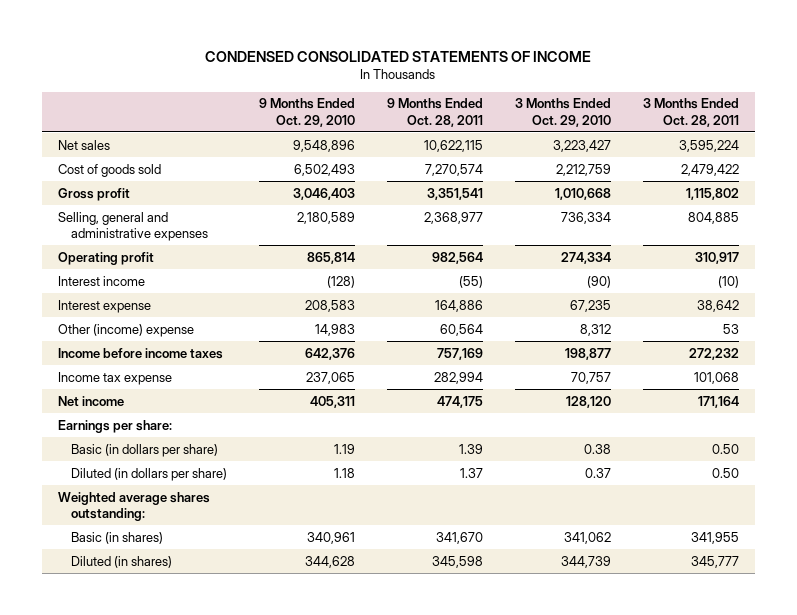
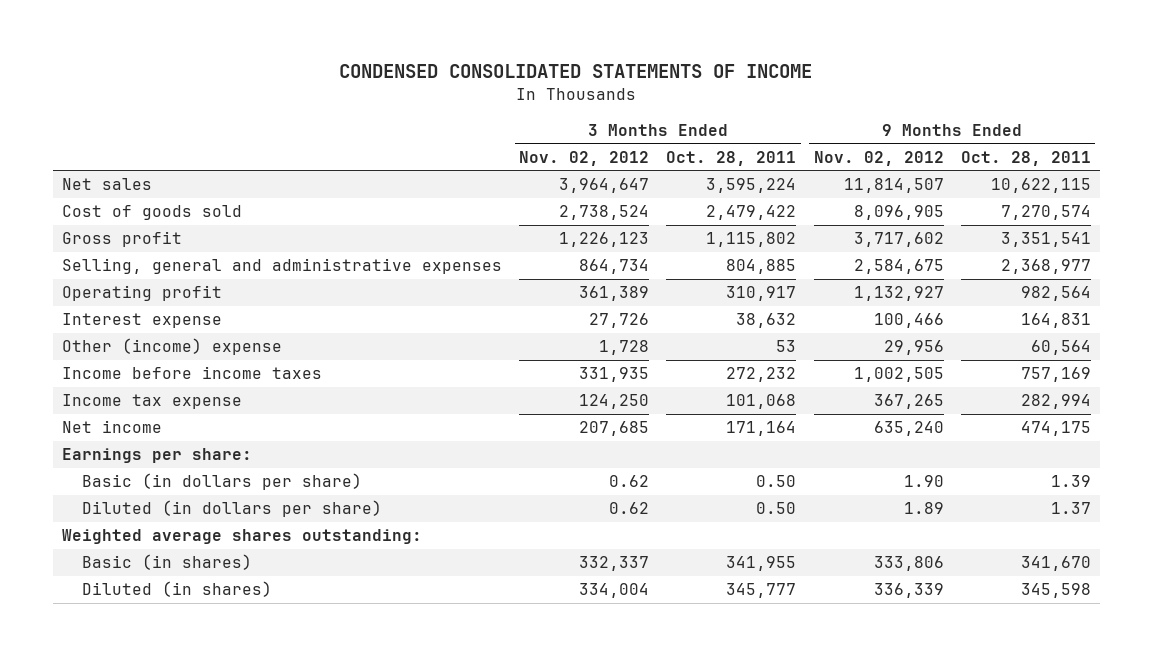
[258,98,355,127] 9 Months Ended Oct. 29, 2010 -> none
[514,98,611,127] 3 Months Ended Oct. 29, 2010 -> none
none -> [519,150,650,166] Nov. 02, 2012
none -> [813,150,944,166] Nov. 02, 2012
[57,275,145,286] Interest income -> none
[434,299,483,312] 164,886 -> [1020,313,1091,329] 164,831
[696,299,739,312] 38,642 -> [736,313,797,329] 38,632

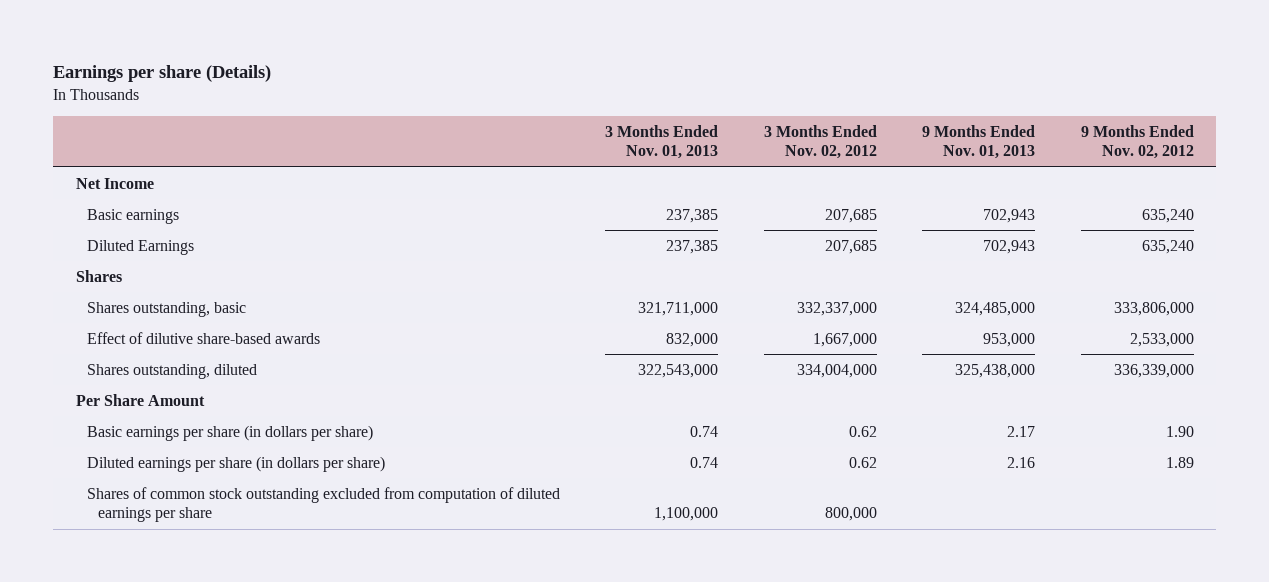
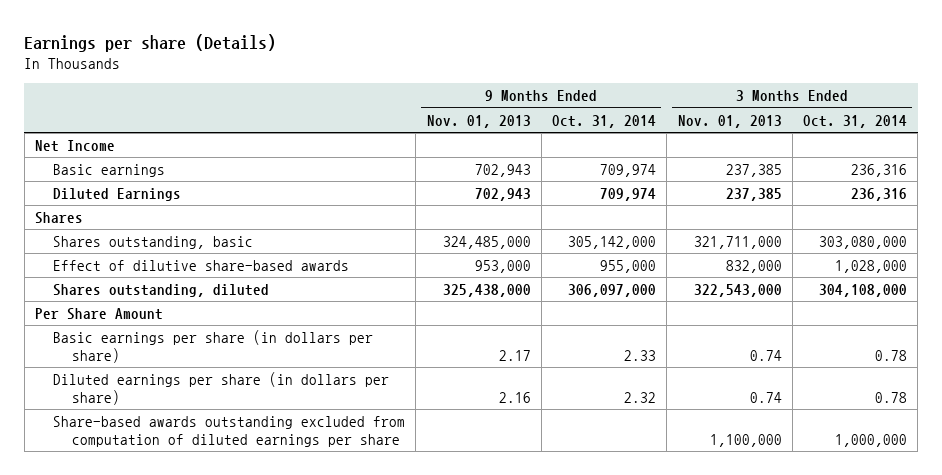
[763,124,877,160] 3 Months Ended Nov. 02, 2012 -> none
[1080,124,1194,160] 9 Months Ended Nov. 02, 2012 -> none
none -> [552,114,657,128] Oct. 31, 2014
none -> [802,114,907,128] Oct. 31, 2014
[87,486,561,523] Shares of common stock outstanding excluded from computation of diluted earnings per share -> [53,416,406,447] Share-based awards outstanding excluded from computation of diluted earnings per share

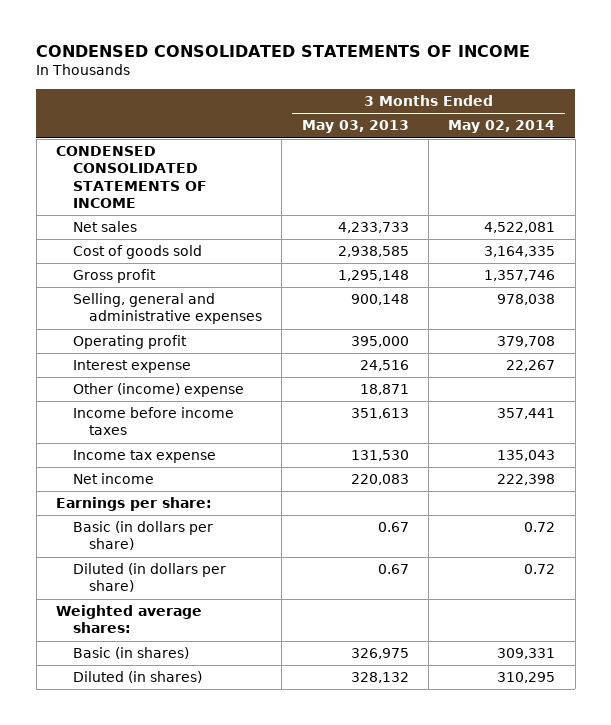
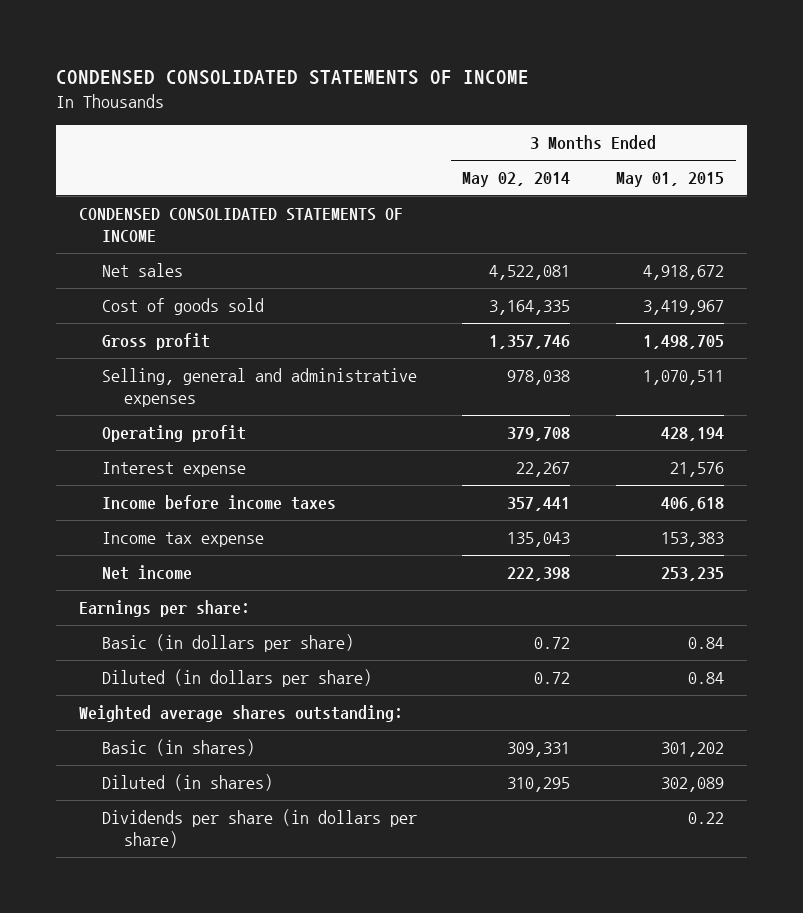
[301,120,409,134] May 03, 2013 -> none
none -> [616,172,725,188] May 01, 2015
[72,383,244,398] Other (income) expense -> none
[55,605,202,634] Weighted average shares: -> [78,705,403,723] Weighted average shares outstanding:
none -> [101,809,417,848] Dividends per share (in dollars per share)

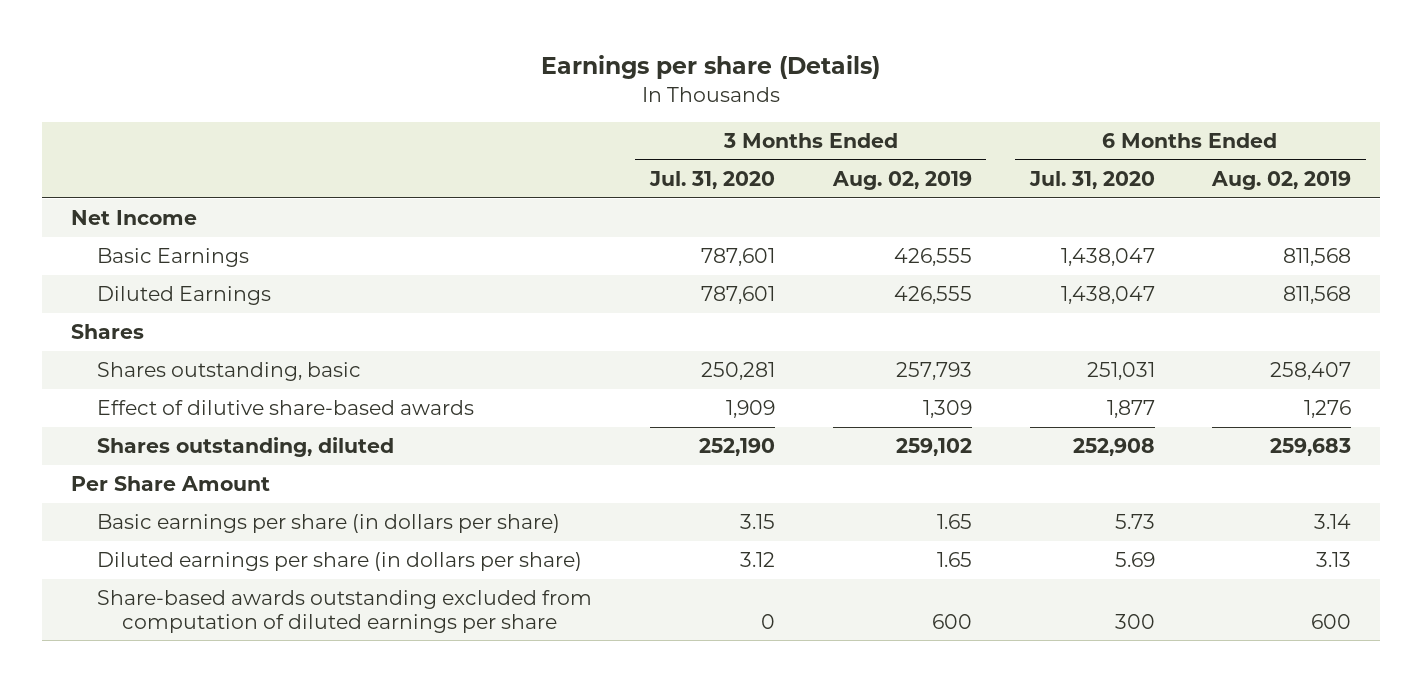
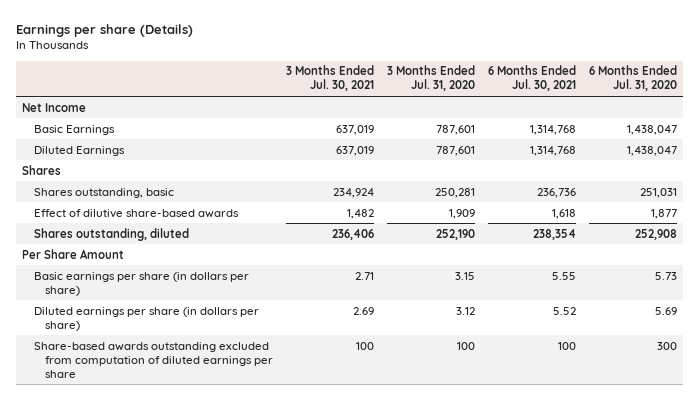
[831,170,972,190] Aug. 02, 2019 -> none
[1211,170,1352,190] Aug. 02, 2019 -> none
none -> [286,65,375,92] 3 Months Ended Jul. 30, 2021
none -> [487,65,576,92] 6 Months Ended Jul. 30, 2021
[760,613,775,629] 0 -> [456,341,475,350] 100

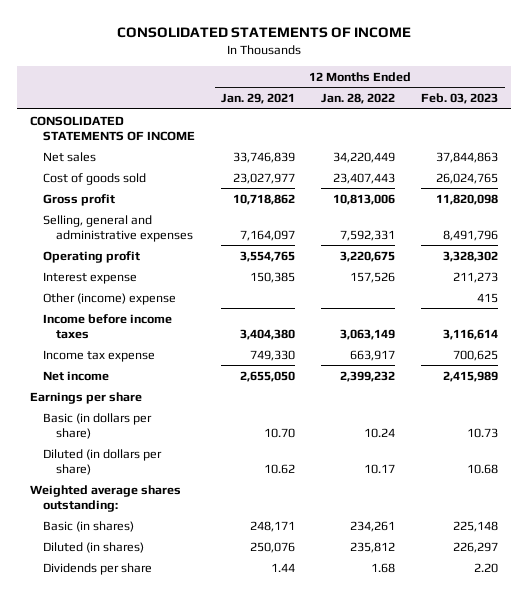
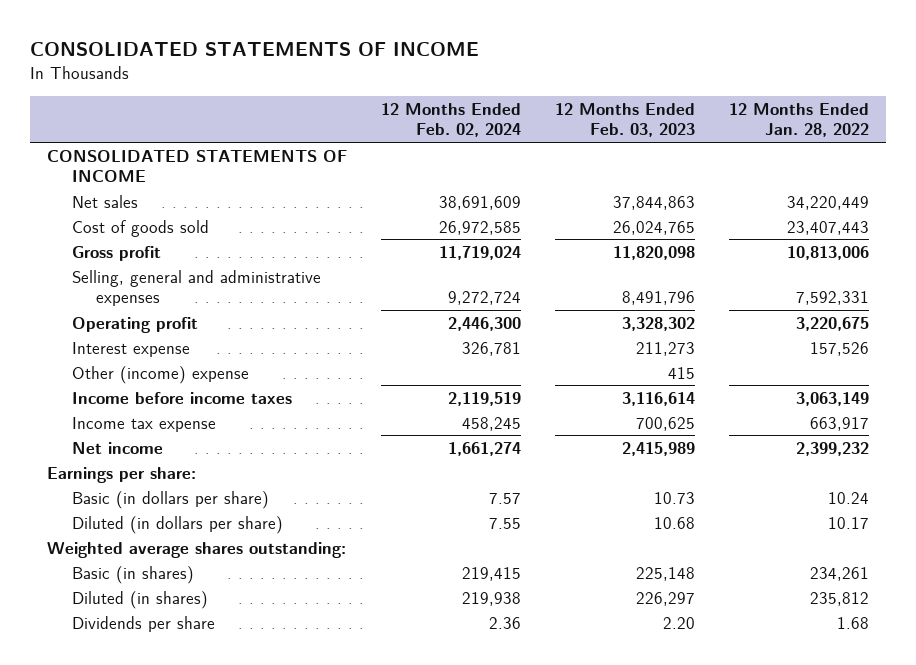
[221,93,296,105] Jan. 29, 2021 -> none
none -> [380,102,521,138] 12 Months Ended Feb. 02, 2024
[30,391,143,404] Earnings per share -> [46,466,196,483] Earnings per share:

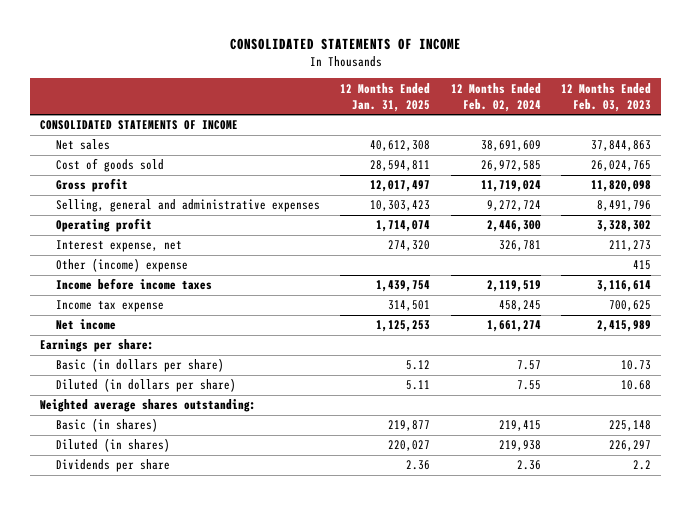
[728,102,869,138] 12 Months Ended Jan. 28, 2022 -> none
none -> [340,82,431,112] 12 Months Ended Jan. 31, 2025
[71,341,190,357] Interest expense -> [55,240,182,253] Interest expense, net
[662,616,695,629] 2.20 -> [633,460,652,471] 2.2

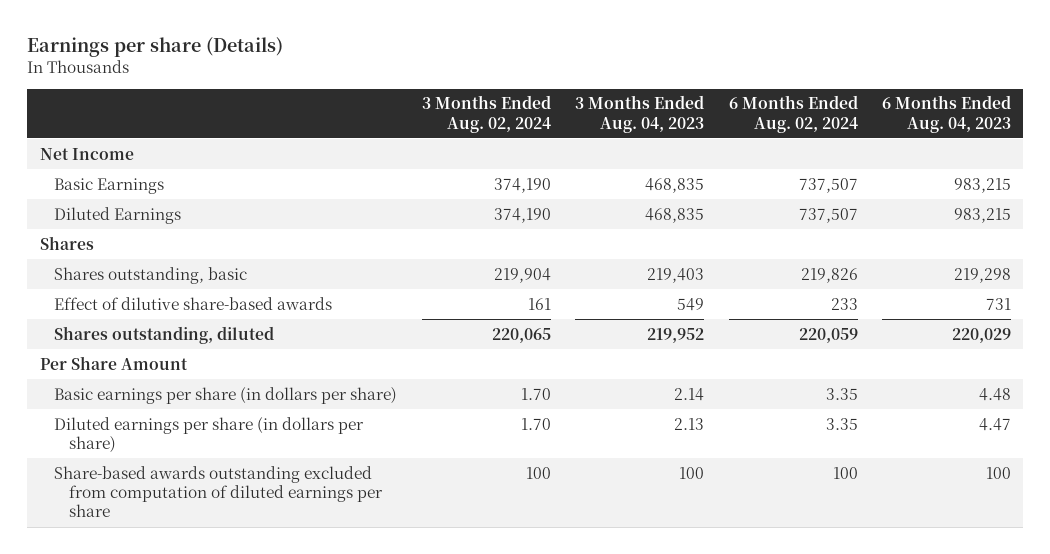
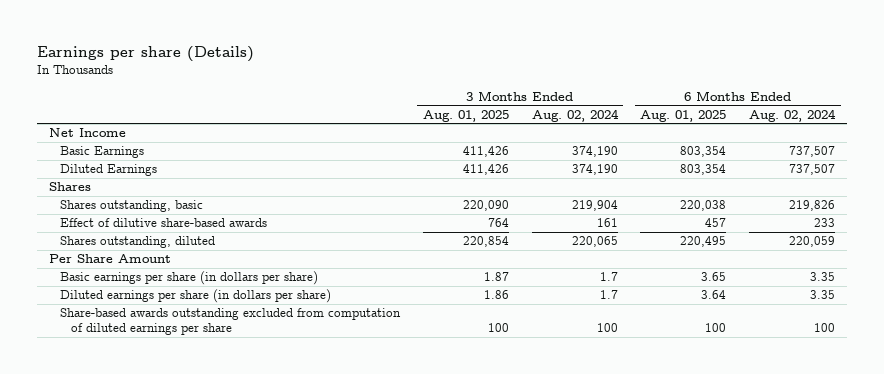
[575,95,705,133] 3 Months Ended Aug. 04, 2023 -> none
[881,95,1011,133] 6 Months Ended Aug. 04, 2023 -> none
none -> [422,109,509,122] Aug. 01, 2025
none -> [640,109,727,122] Aug. 01, 2025
[520,387,551,400] 1.70 -> [599,272,618,282] 1.7
[520,417,551,430] 1.70 -> [599,290,618,300] 1.7

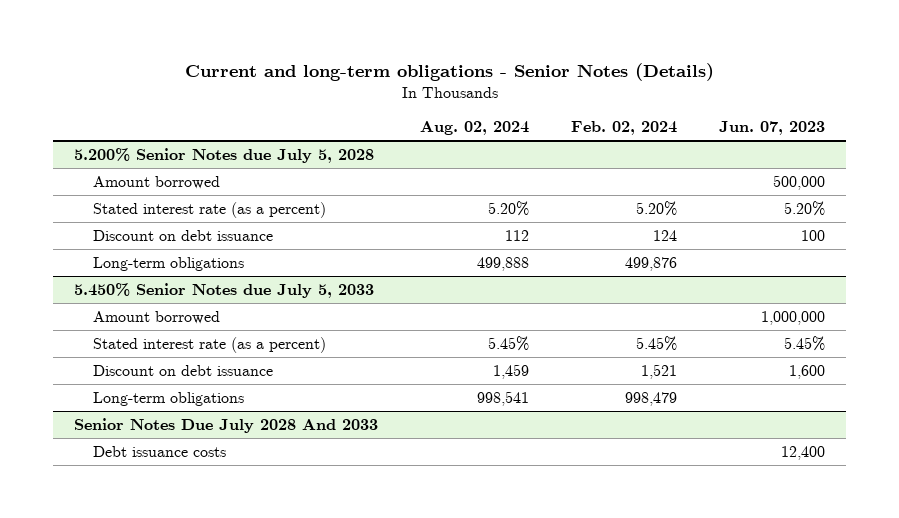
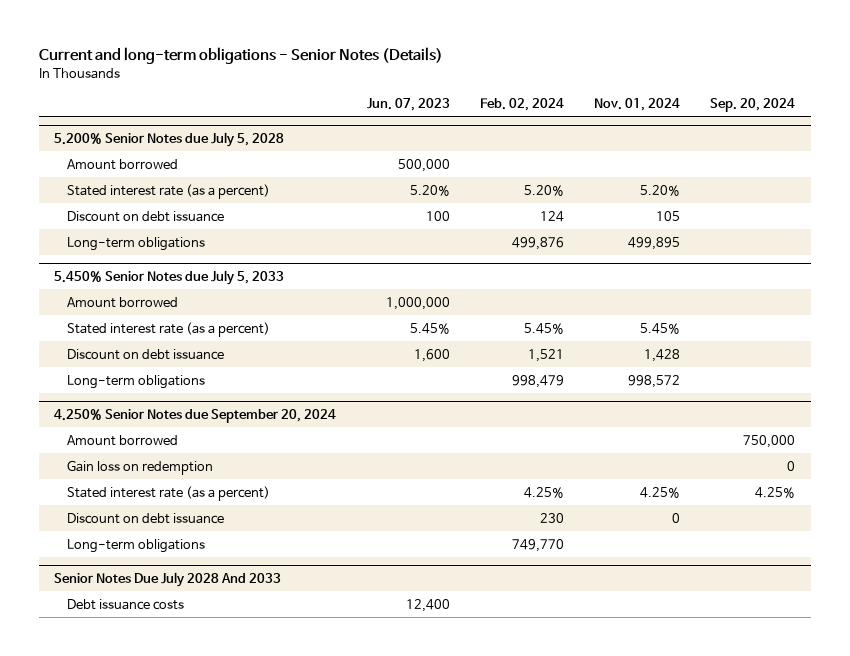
[420,120,530,135] Aug. 02, 2024 -> none
none -> [594,98,681,112] Nov. 01, 2024
none -> [710,98,796,113] Sep. 20, 2024
none -> [54,409,337,424] 4.250% Senior Notes due September 20, 2024
none -> [67,434,179,446] Amount borrowed
none -> [67,459,214,475] Gain loss on redemption
none -> [67,485,271,501] Stated interest rate (as a percent)
none -> [67,512,225,524] Discount on debt issuance
none -> [67,538,206,553] Long-term obligations

